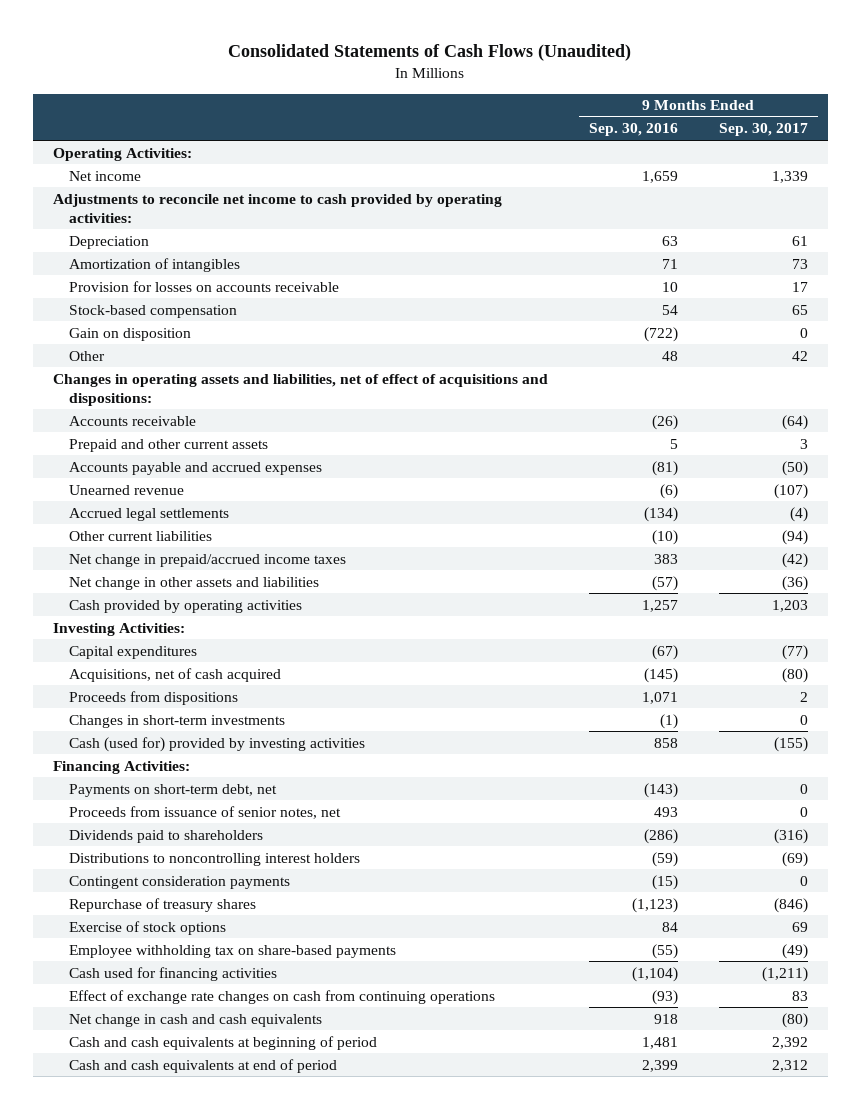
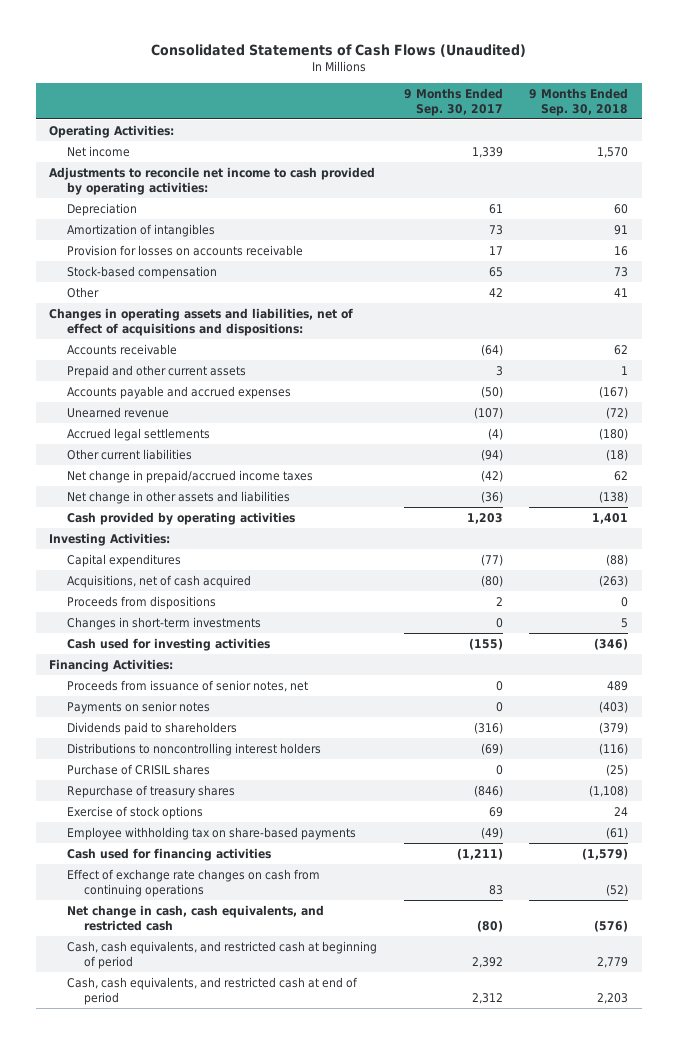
[588,123,678,137] Sep. 30, 2016 -> none
none -> [529,88,629,117] 9 Months Ended Sep. 30, 2018
[69,327,192,341] Gain on disposition -> none
[69,736,366,752] Cash (used for) provided by investing activities -> [66,637,270,651] Cash used for investing activities
[69,783,278,797] Payments on short-term debt, net -> none
none -> [66,700,210,714] Payments on senior notes
[69,875,291,889] Contingent consideration payments -> none
none -> [66,763,210,775] Purchase of CRISIL shares
[69,1013,323,1027] Net change in cash and cash equivalents -> [66,904,324,931] Net change in cash, cash equivalents, and restricted cash
[69,1035,378,1050] Cash and cash equivalents at beginning of period -> [66,940,377,969] Cash, cash equivalents, and restricted cash at beginning of period
[69,1058,338,1073] Cash and cash equivalents at end of period -> [66,976,358,1005] Cash, cash equivalents, and restricted cash at end of period

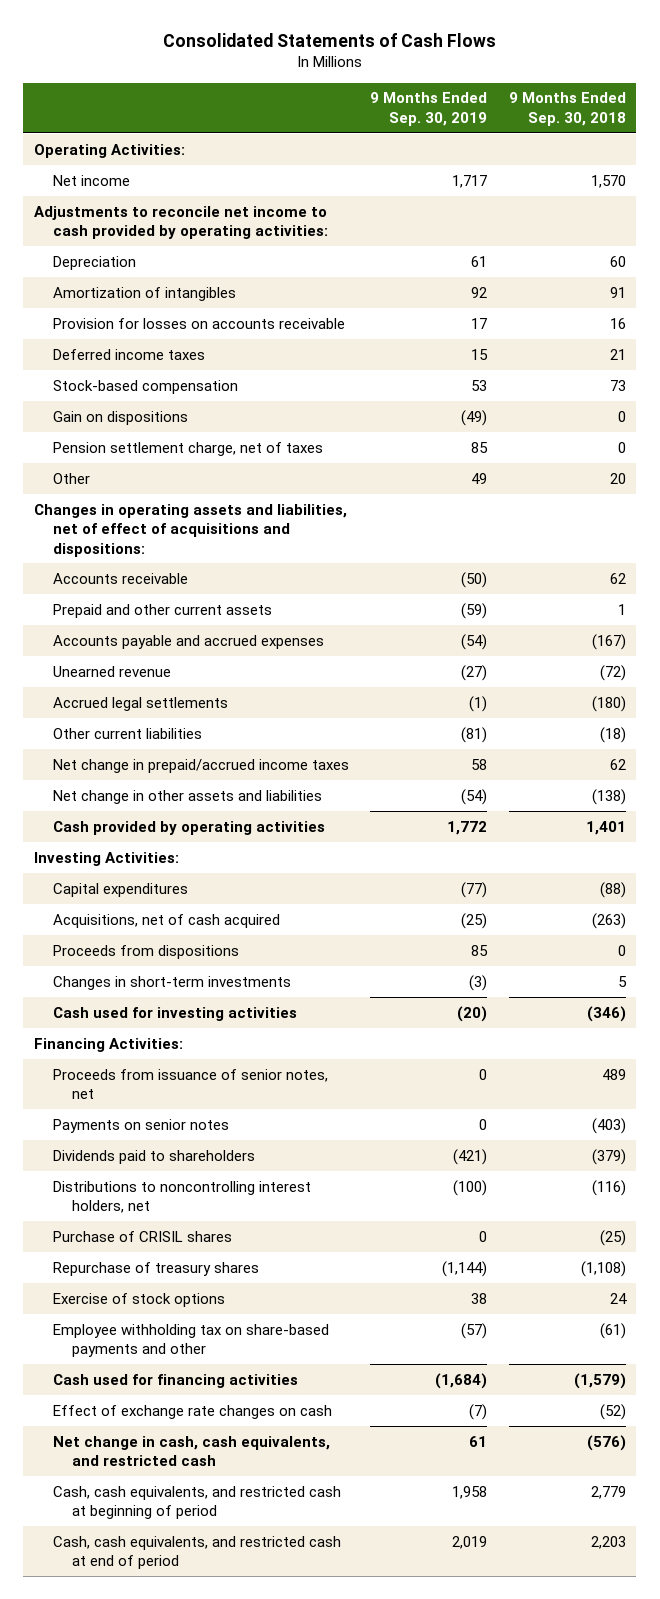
[150,43,526,57] Consolidated Statements of Cash Flows (Unaudited) -> [162,32,496,47] Consolidated Statements of Cash Flows
[403,88,503,117] 9 Months Ended Sep. 30, 2017 -> none
none -> [370,92,488,126] 9 Months Ended Sep. 30, 2019
none -> [53,348,206,360] Deferred income taxes
none -> [53,410,189,425] Gain on dispositions
none -> [53,441,324,456] Pension settlement charge, net of taxes
[614,287,629,297] 41 -> [609,472,626,484] 20
[66,742,321,756] Distributions to noncontrolling interest holders -> [53,1180,312,1214] Distributions to noncontrolling interest holders, net
[66,826,356,840] Employee withholding tax on share-based payments -> [53,1323,330,1358] Employee withholding tax on share-based payments and other
[66,868,320,897] Effect of exchange rate changes on cash from continuing operations -> [53,1404,333,1419] Effect of exchange rate changes on cash

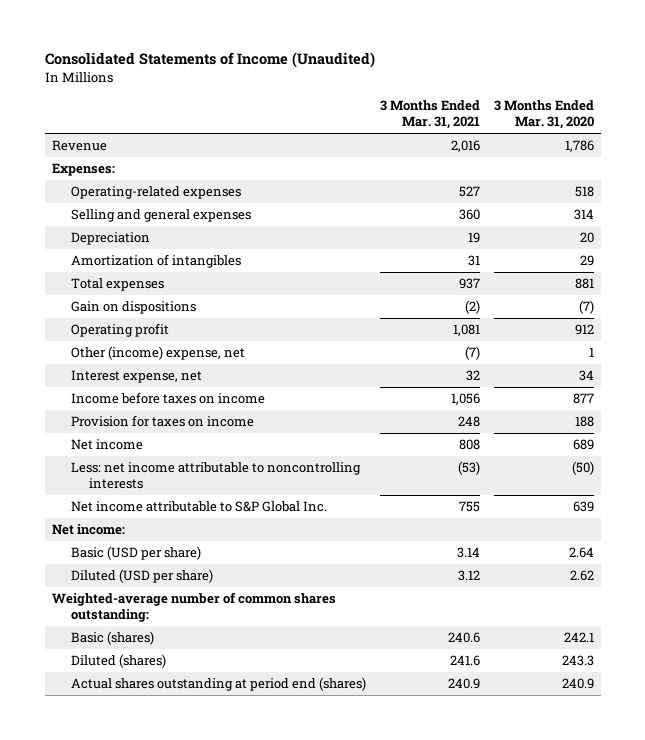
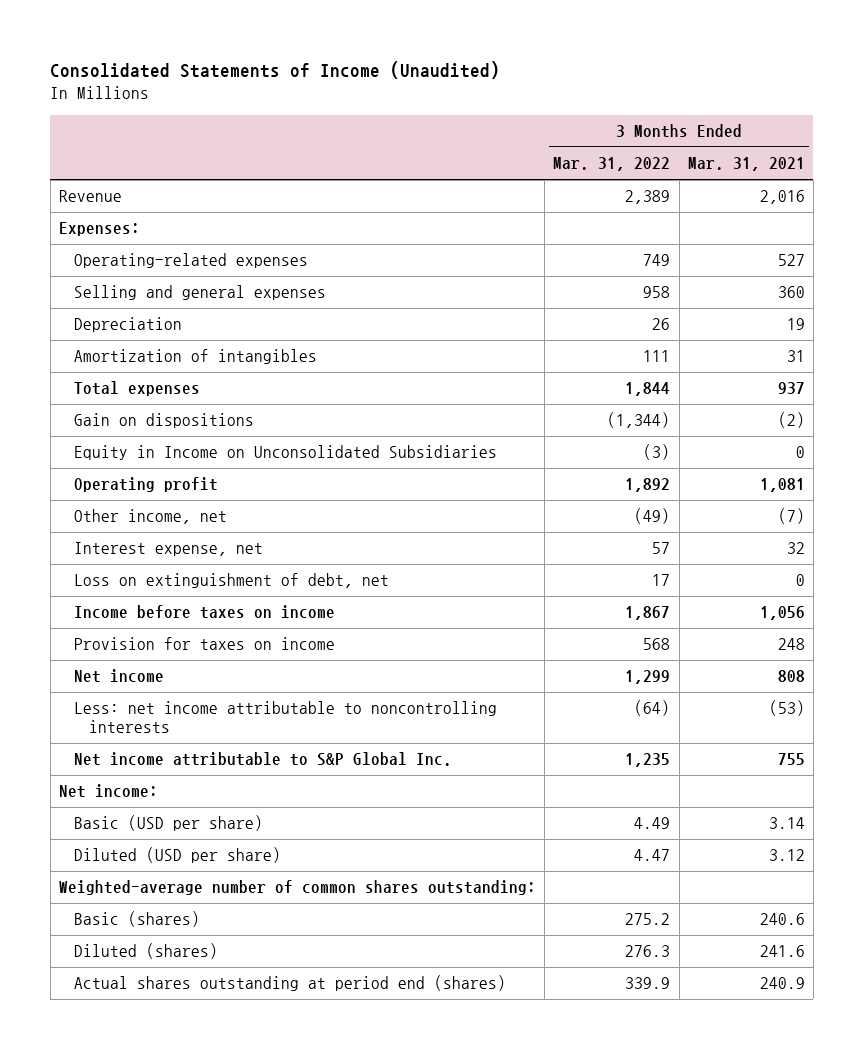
[493,100,594,130] 3 Months Ended Mar. 31, 2020 -> none
none -> [553,157,671,172] Mar. 31, 2022
none -> [74,445,498,461] Equity in Income on Unconsolidated Subsidiaries
[70,346,245,361] Other (income) expense, net -> [74,509,228,525] Other income, net
none -> [74,573,390,589] Loss on extinguishment of debt, net

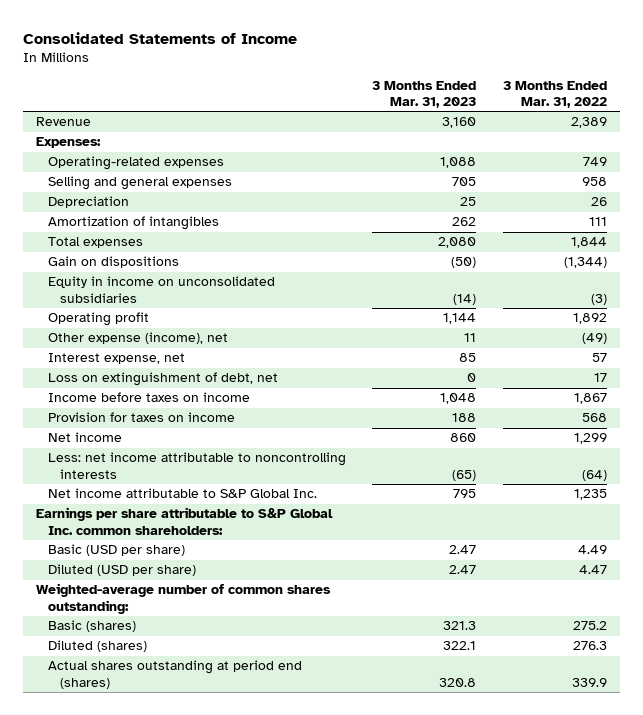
[50,60,501,79] Consolidated Statements of Income (Unaudited) -> [23,31,298,44] Consolidated Statements of Income
[687,157,805,172] Mar. 31, 2021 -> none
none -> [372,80,477,108] 3 Months Ended Mar. 31, 2023
[74,445,498,461] Equity in Income on Unconsolidated Subsidiaries -> [48,276,276,303] Equity in income on unconsolidated subsidiaries
[74,509,228,525] Other income, net -> [48,332,229,345] Other expense (income), net
[58,784,158,799] Net income: -> none
none -> [36,507,334,535] Earnings per share attributable to S&P Global Inc. common shareholders:

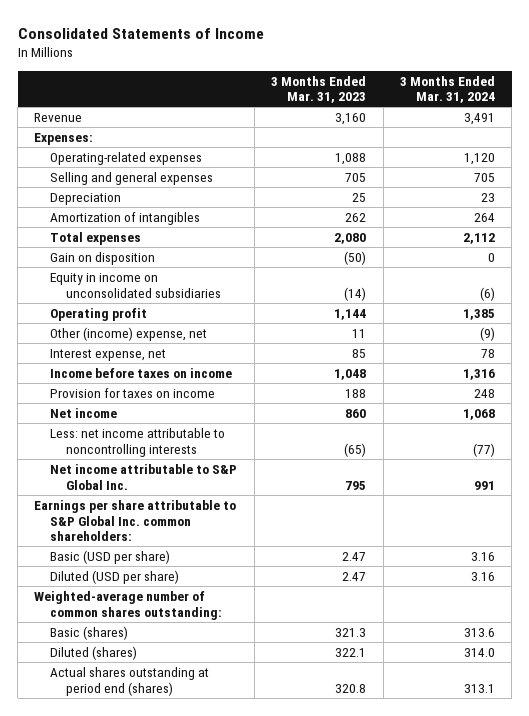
[502,80,607,108] 3 Months Ended Mar. 31, 2022 -> none
none -> [399,75,495,104] 3 Months Ended Mar. 31, 2024
[48,256,180,269] Gain on dispositions -> [50,251,156,265] Gain on disposition
[48,332,229,345] Other expense (income), net -> [50,326,208,341] Other (income) expense, net
[48,372,279,387] Loss on extinguishment of debt, net -> none

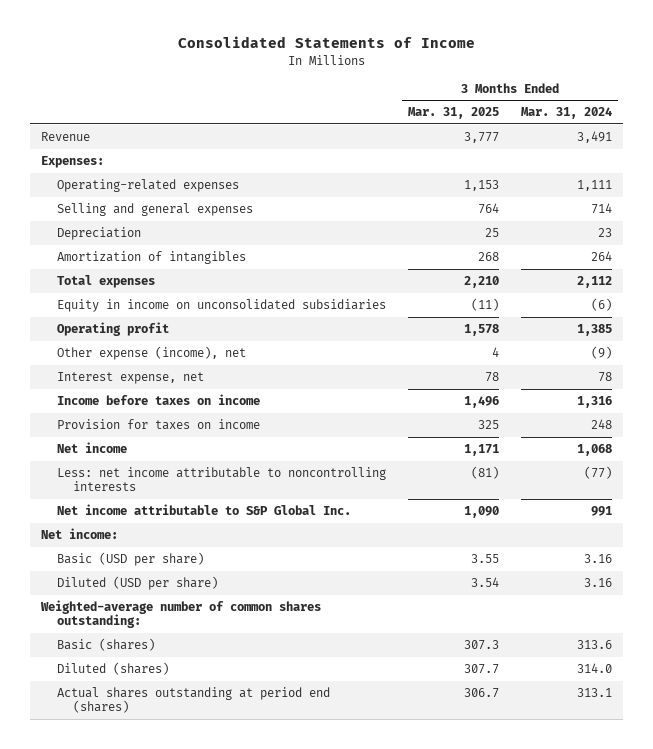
[271,75,367,104] 3 Months Ended Mar. 31, 2023 -> none
none -> [408,107,500,120] Mar. 31, 2025
[463,152,495,165] 1,120 -> [577,179,613,191] 1,111
[473,172,495,182] 705 -> [591,202,613,214] 714
[50,251,156,265] Gain on disposition -> none
[50,326,208,341] Other (income) expense, net -> [56,345,246,360] Other expense (income), net
[34,499,237,542] Earnings per share attributable to S&P Global Inc. common shareholders: -> none
none -> [40,527,118,539] Net income:

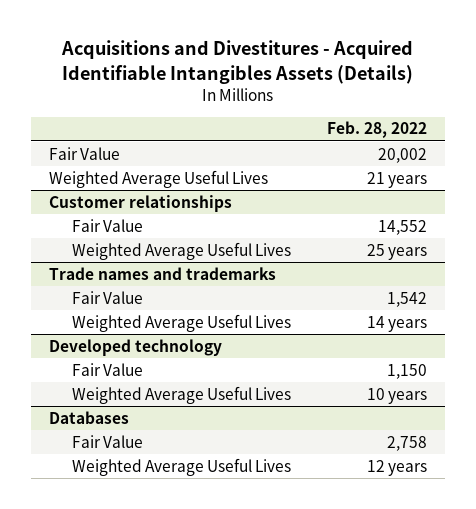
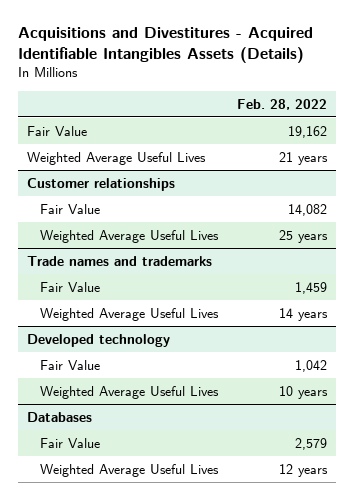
[377,147,427,163] 20,002 -> [287,125,327,138] 19,162
[377,219,427,235] 14,552 -> [287,203,327,216] 14,082
[386,291,427,307] 1,542 -> [294,281,327,294] 1,459
[386,363,427,379] 1,150 -> [294,359,327,372] 1,042
[386,435,427,451] 2,758 -> [294,437,327,450] 2,579

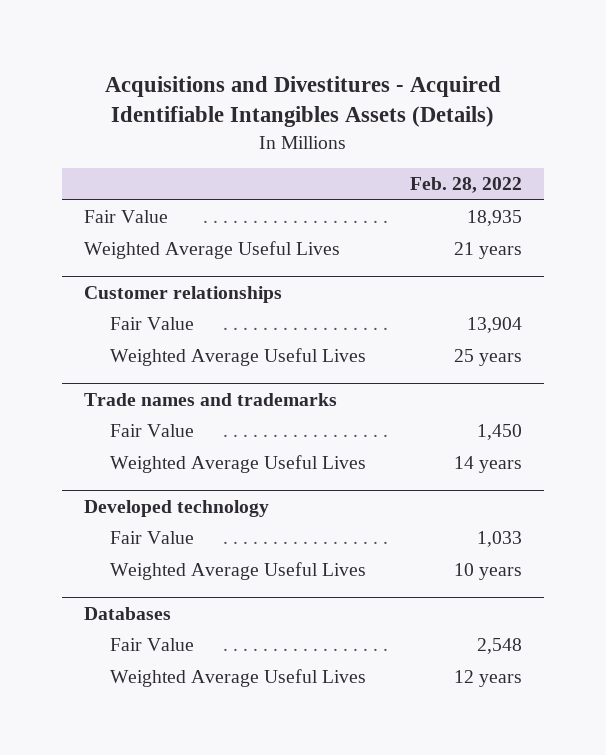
[287,125,327,138] 19,162 -> [467,210,523,227] 18,935
[287,203,327,216] 14,082 -> [467,317,523,334] 13,904
[294,281,327,294] 1,459 -> [477,424,523,441] 1,450
[294,359,327,372] 1,042 -> [477,531,523,548] 1,033
[294,437,327,450] 2,579 -> [477,638,523,655] 2,548

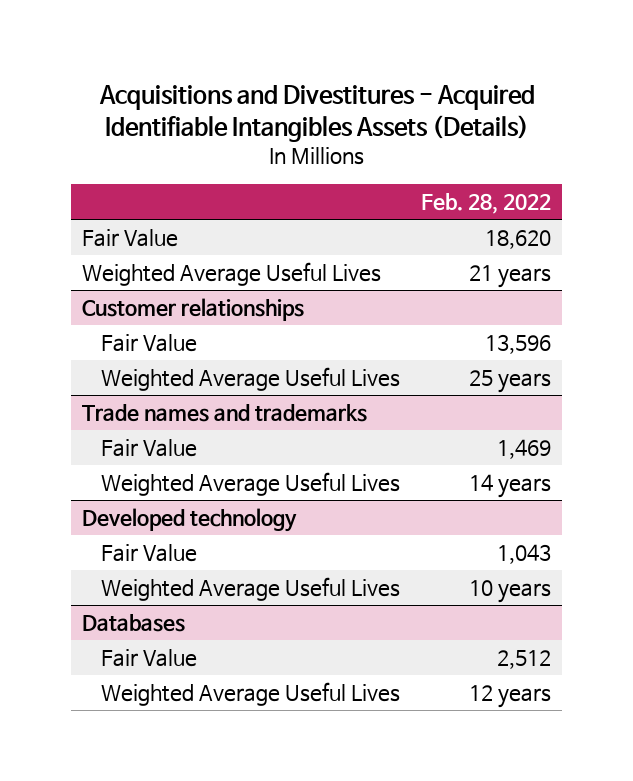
[467,210,523,227] 18,935 -> [485,229,552,249] 18,620
[467,317,523,334] 13,904 -> [485,333,552,354] 13,596
[477,424,523,441] 1,450 -> [497,438,552,459] 1,469
[477,531,523,548] 1,033 -> [497,543,552,564] 1,043
[477,638,523,655] 2,548 -> [497,649,552,669] 2,512

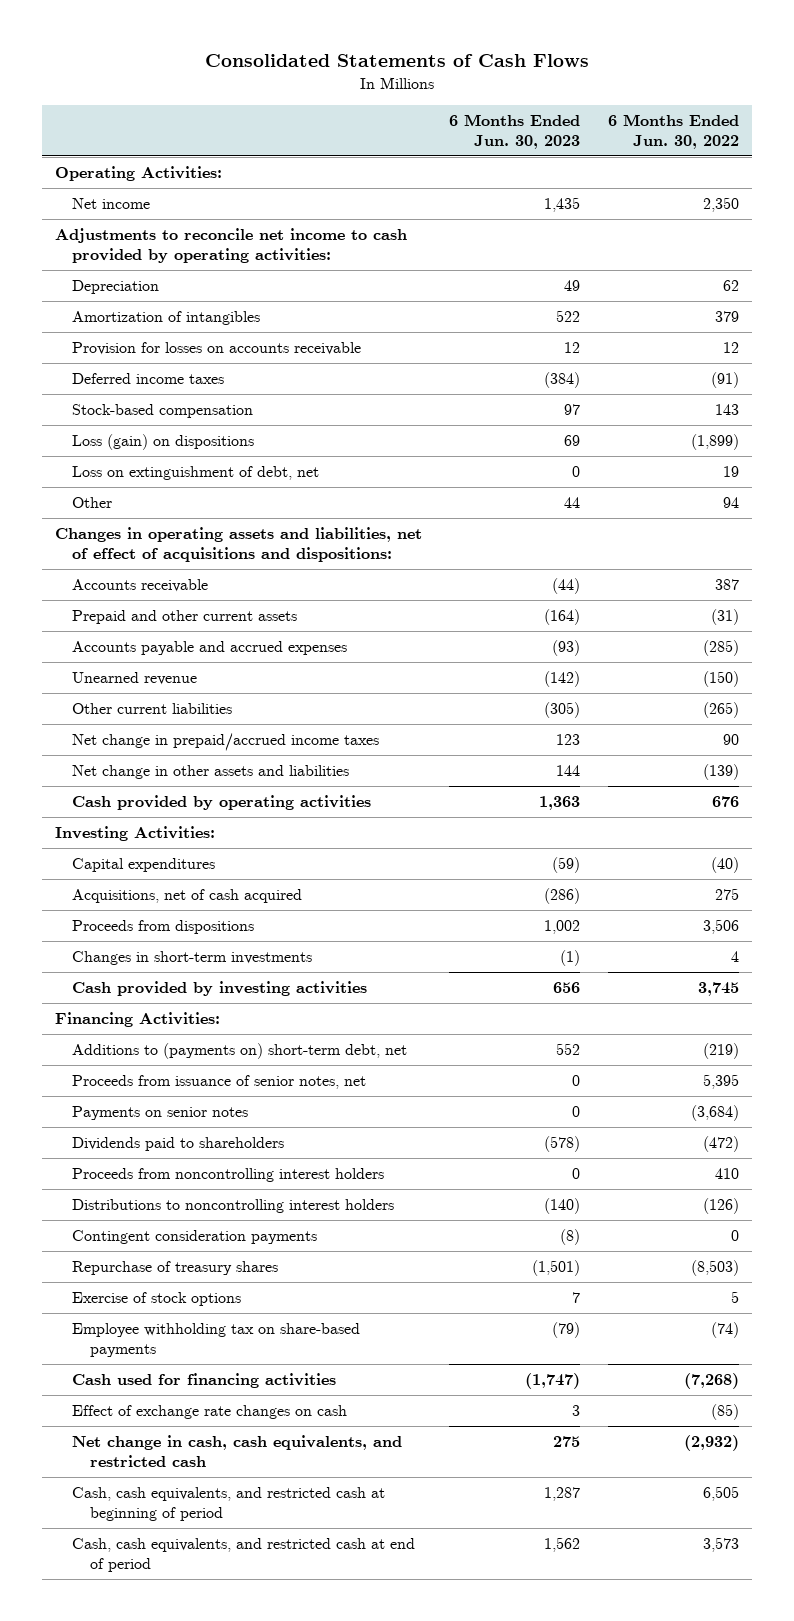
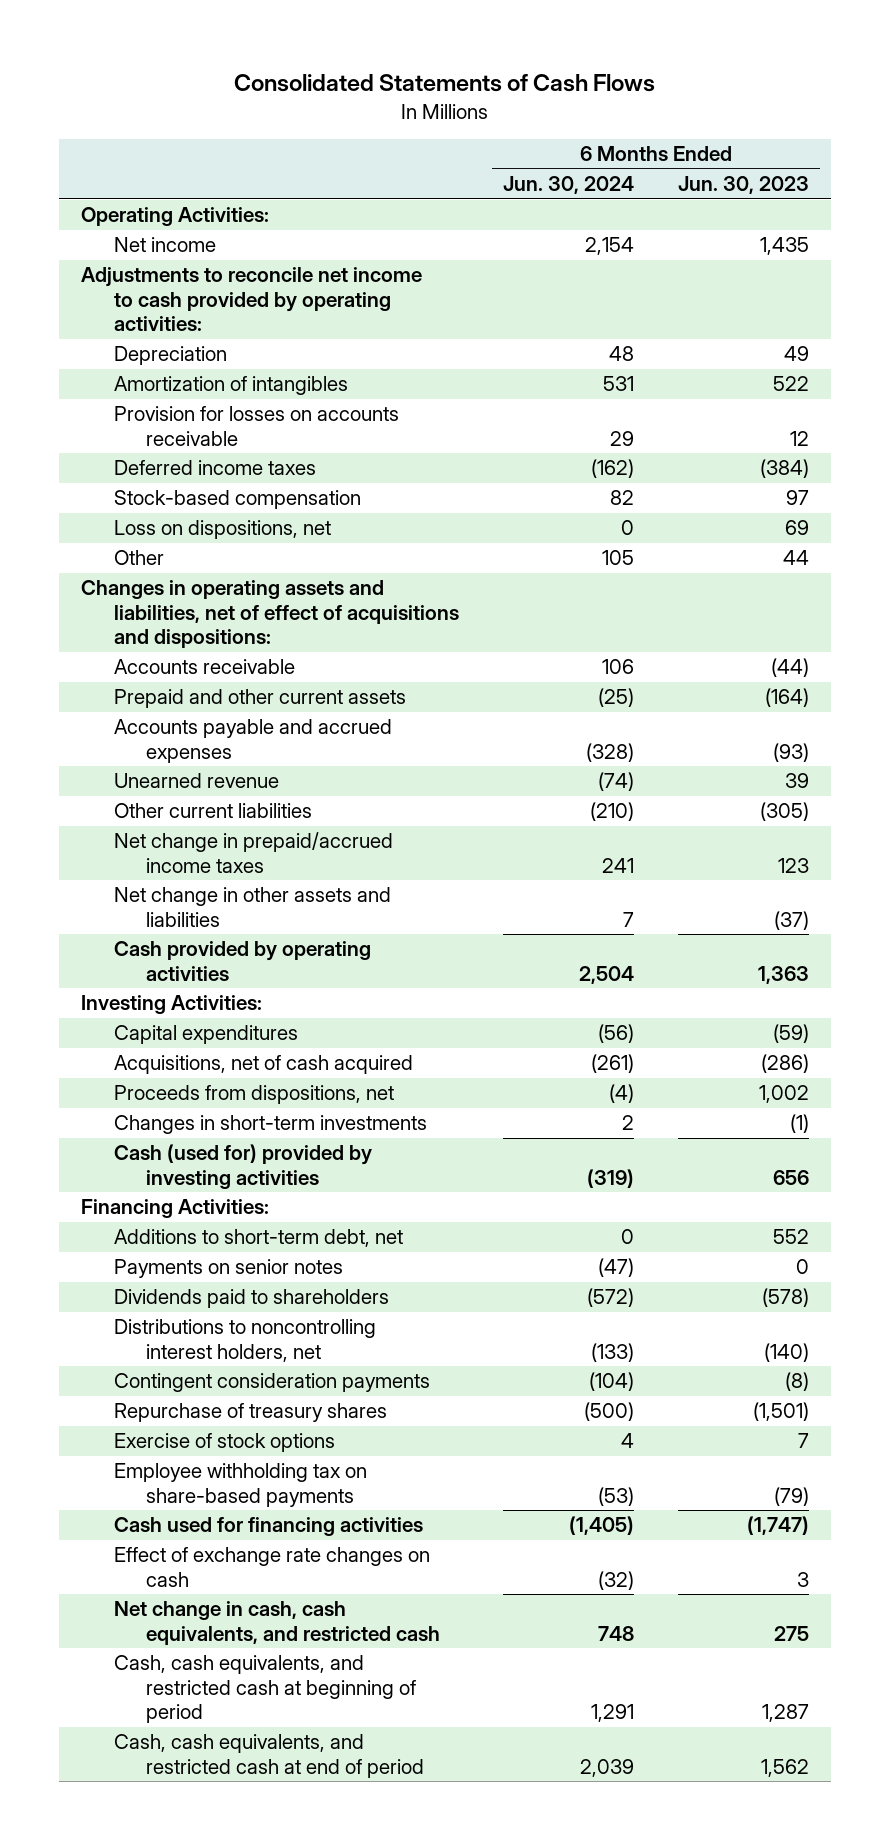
[607,113,739,149] 6 Months Ended Jun. 30, 2022 -> none
none -> [502,176,634,195] Jun. 30, 2024
[72,466,320,481] Loss on extinguishment of debt, net -> none
[72,434,255,451] Loss (gain) on dispositions -> [113,520,331,540] Loss on dispositions, net
[544,671,581,688] (142) -> [785,773,810,789] 39
[556,765,581,777] 144 -> [774,910,810,930] (37)
[72,920,255,935] Proceeds from dispositions -> [113,1085,394,1105] Proceeds from dispositions, net
[72,981,368,997] Cash provided by investing activities -> [113,1144,372,1189] Cash (used for) provided by investing activities
[72,1075,367,1090] Proceeds from issuance of senior notes, net -> none
[72,1043,408,1060] Additions to (payments on) short-term debt, net -> [113,1229,403,1248] Additions to short-term debt, net
[72,1168,385,1183] Proceeds from noncontrolling interest holders -> none
[72,1199,395,1214] Distributions to noncontrolling interest holders -> [113,1319,376,1362] Distributions to noncontrolling interest holders, net

